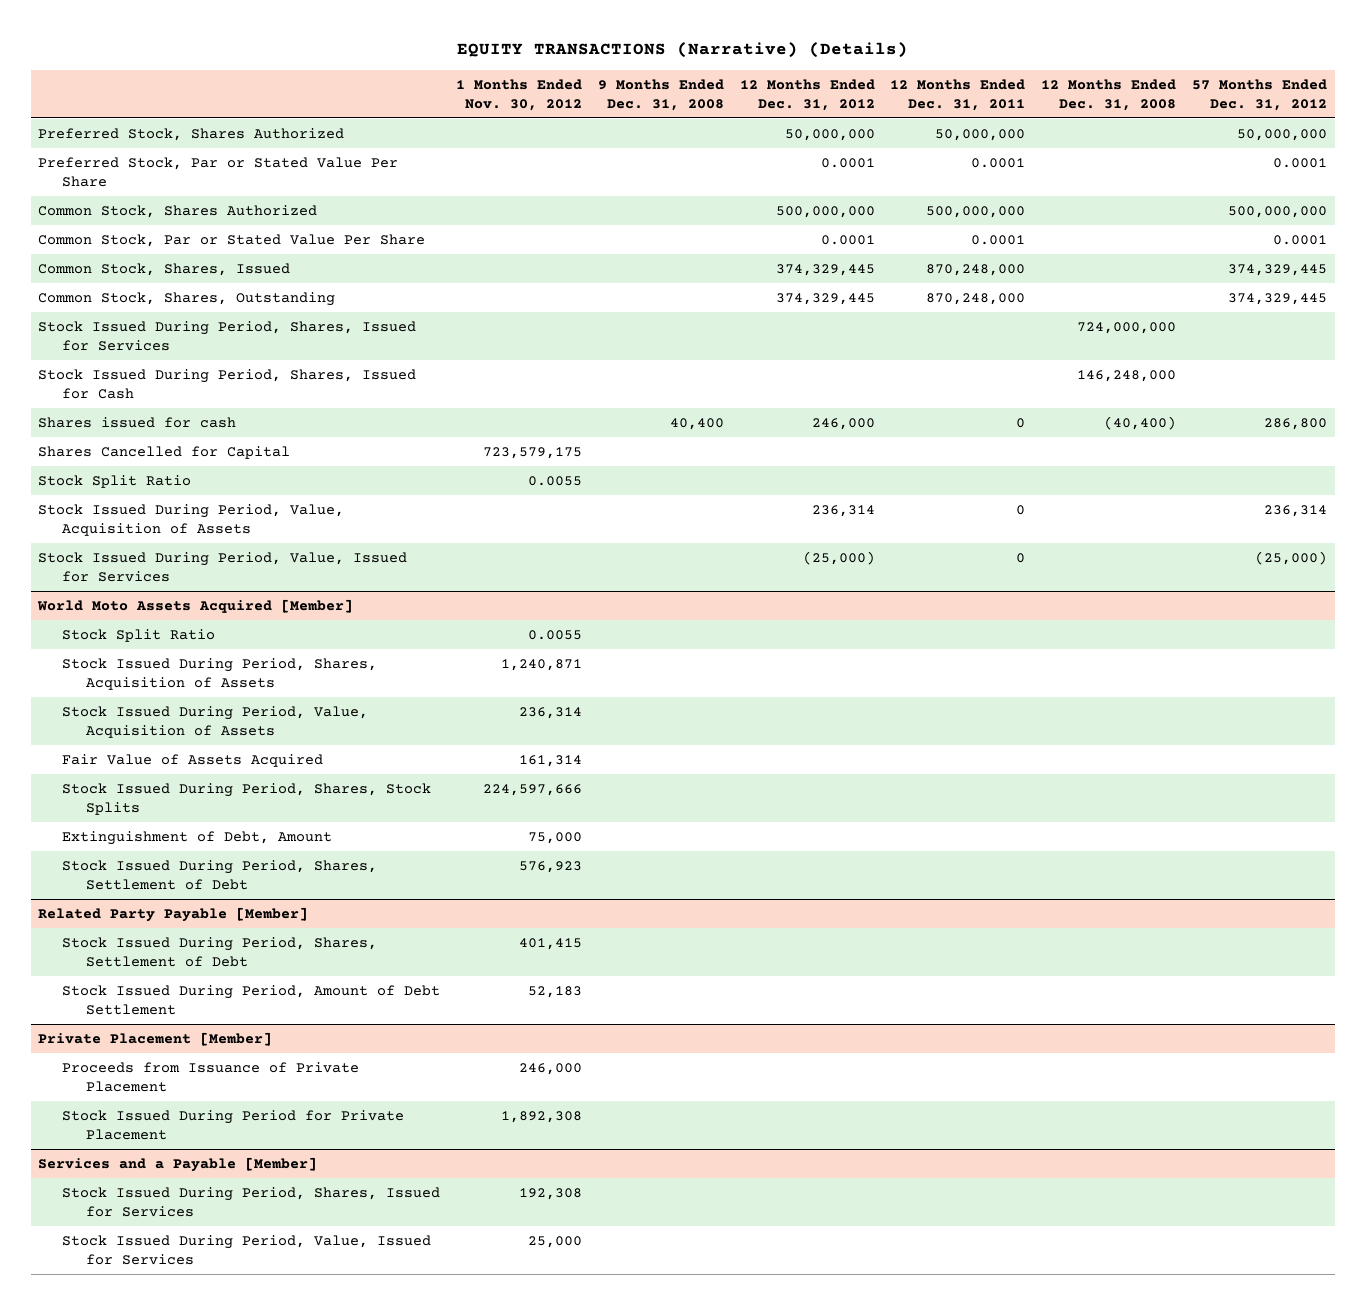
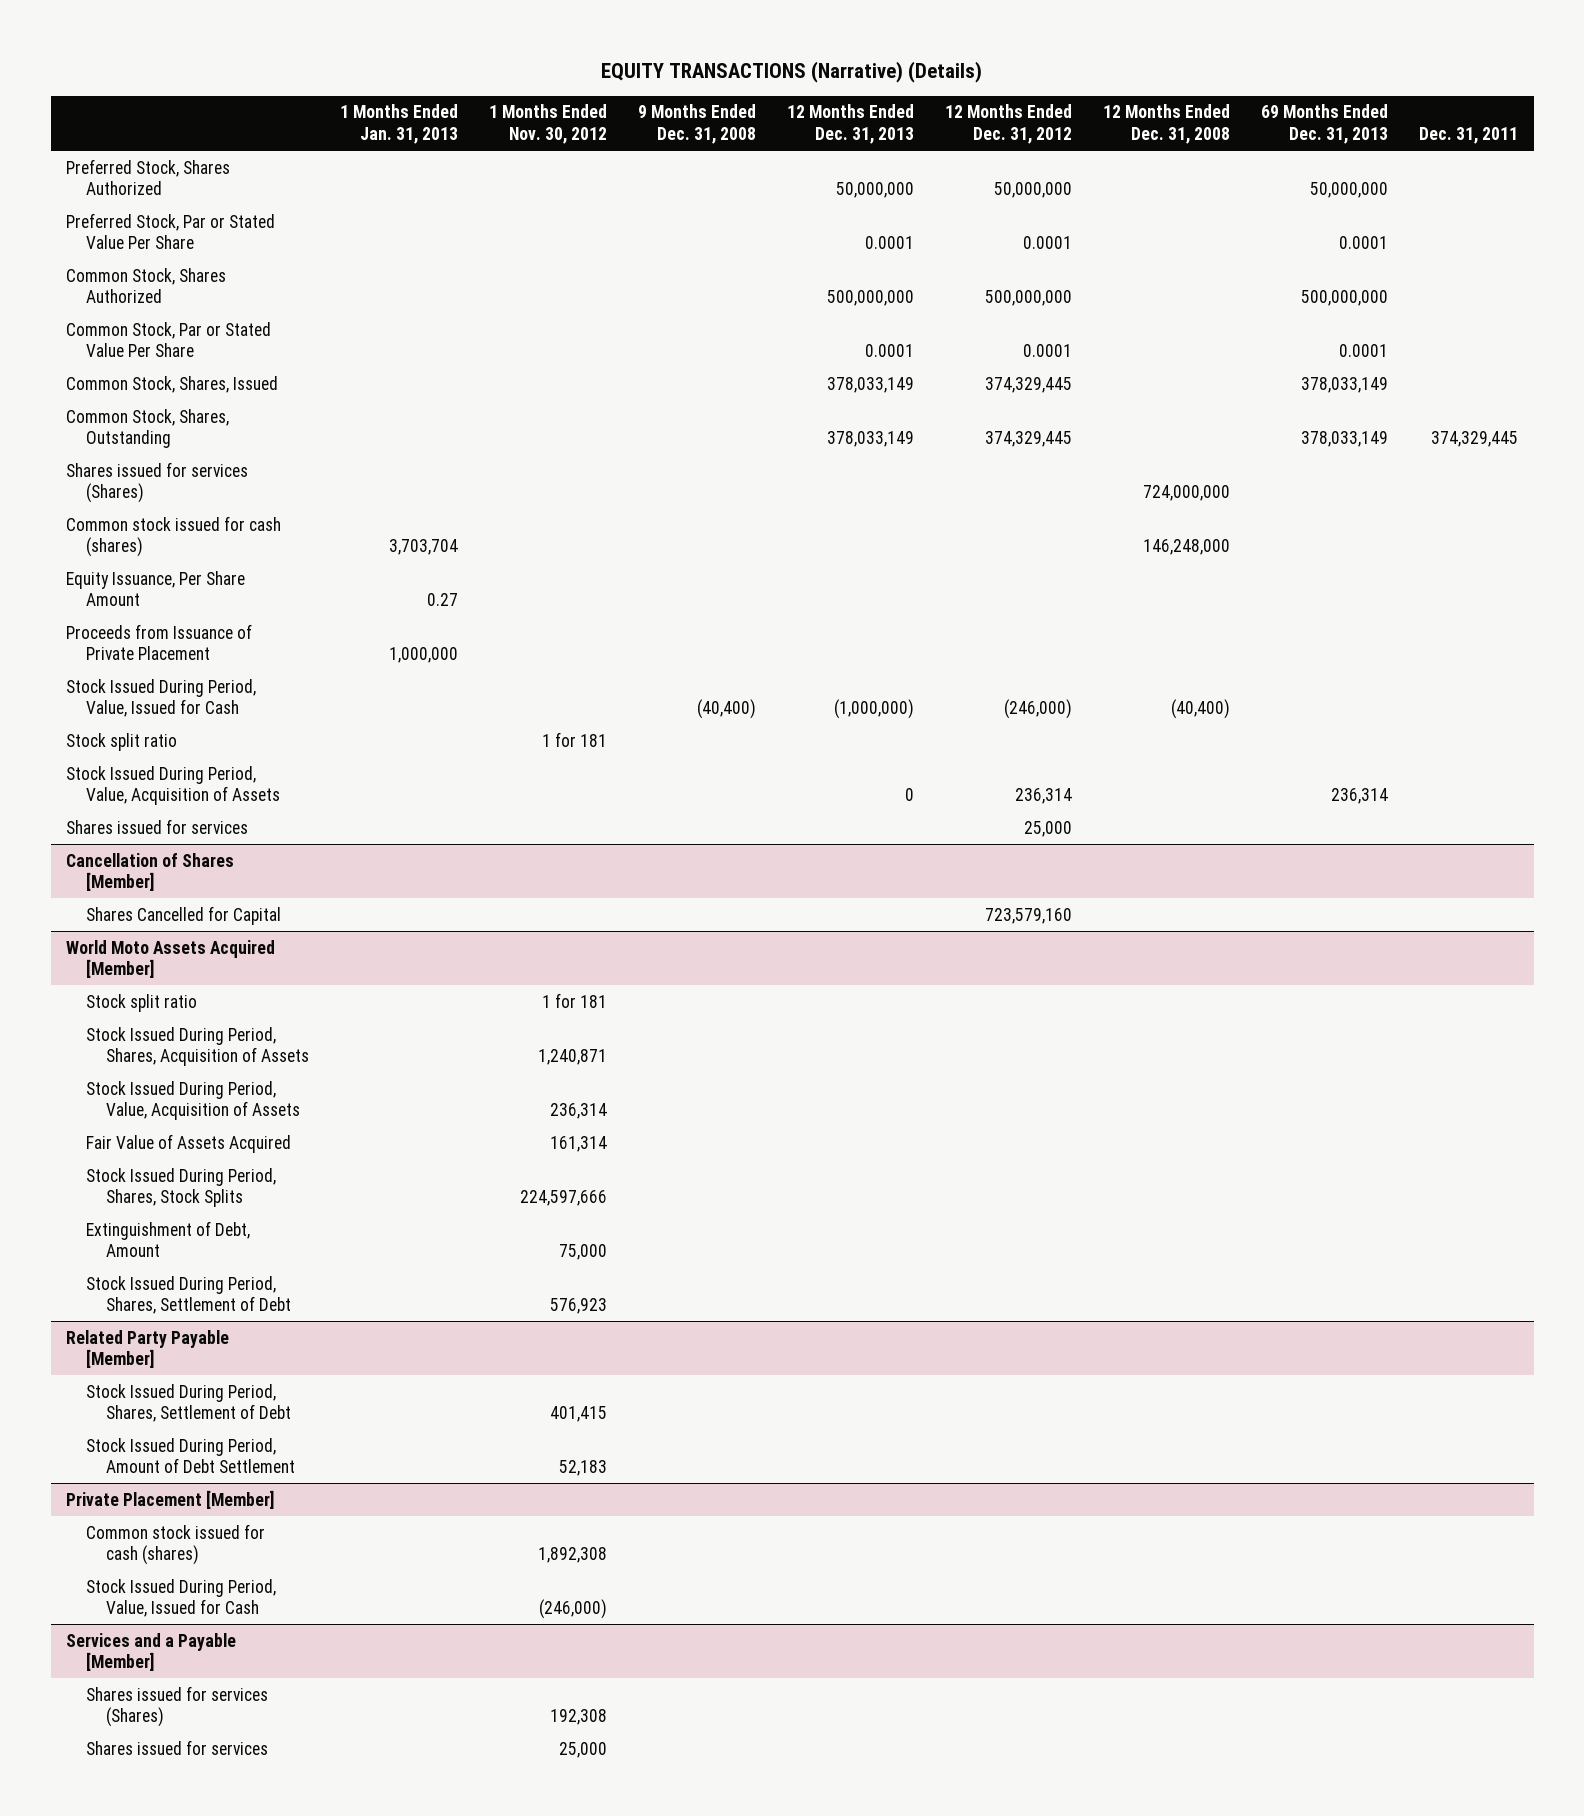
[890,78,1026,111] 12 Months Ended Dec. 31, 2011 -> none
[1192,78,1328,111] 57 Months Ended Dec. 31, 2012 -> none
none -> [339,104,458,145] 1 Months Ended Jan. 31, 2013
none -> [786,104,914,145] 12 Months Ended Dec. 31, 2013
none -> [1260,104,1388,145] 69 Months Ended Dec. 31, 2013
none -> [1418,127,1518,145] Dec. 31, 2011
[38,445,291,459] Shares Cancelled for Capital -> none
[38,320,417,352] Stock Issued During Period, Shares, Issued for Services -> [66,461,249,504] Shares issued for services (Shares)
[38,368,417,400] Stock Issued During Period, Shares, Issued for Cash -> [66,515,282,558] Common stock issued for cash (shares)
none -> [66,570,246,607] Equity Issuance, Per Share Amount
none -> [66,623,253,661] Proceeds from Issuance of Private Placement
[38,416,237,428] Shares issued for cash -> [66,678,257,718] Stock Issued During Period, Value, Issued for Cash
[669,417,724,430] 40,400 -> [696,699,756,720] (40,400)
[811,417,875,430] 246,000 -> [1003,699,1072,720] (246,000)
[38,474,192,488] Stock Split Ratio -> [66,732,178,751] Stock split ratio
[528,475,583,486] 0.0055 -> [541,731,607,747] 1 for 181
[38,551,408,583] Stock Issued During Period, Value, Issued for Services -> [66,818,249,834] Shares issued for services
[802,550,875,565] (25,000) -> [1023,820,1072,837] 25,000
none -> [66,852,235,892] Cancellation of Shares [Member]
none -> [85,905,281,925] Shares Cancelled for Capital
[62,628,216,642] Stock Split Ratio -> [85,993,197,1012] Stock split ratio
[528,629,583,640] 0.0055 -> [541,992,607,1008] 1 for 181
[62,1061,360,1093] Proceeds from Issuance of Private Placement -> none
[62,1109,405,1141] Stock Issued During Period for Private Placement -> [85,1523,265,1566] Common stock issued for cash (shares)
none -> [85,1578,276,1618] Stock Issued During Period, Value, Issued for Cash
[62,1186,441,1218] Stock Issued During Period, Shares, Issued for Services -> [85,1685,268,1728] Shares issued for services (Shares)
[62,1234,432,1266] Stock Issued During Period, Value, Issued for Services -> [85,1739,268,1755] Shares issued for services

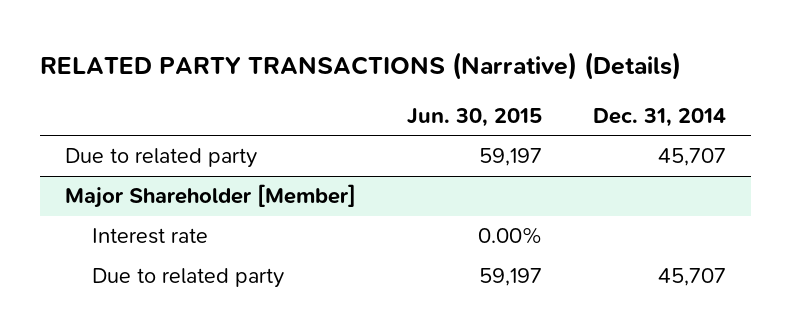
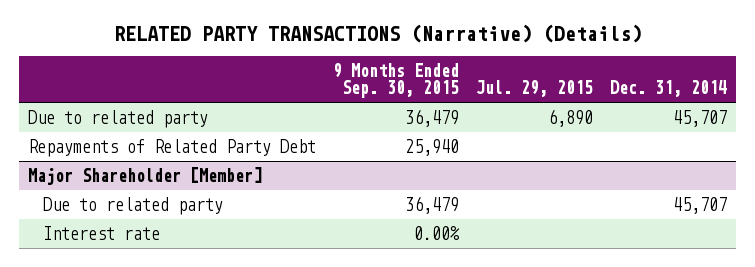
[407,107,543,127] Jun. 30, 2015 -> none
none -> [333,62,460,99] 9 Months Ended Sep. 30, 2015
none -> [476,80,594,98] Jul. 29, 2015
none -> [28,139,317,158] Repayments of Related Party Debt
[92,228,209,245] Interest rate -> [42,226,160,241] Interest rate

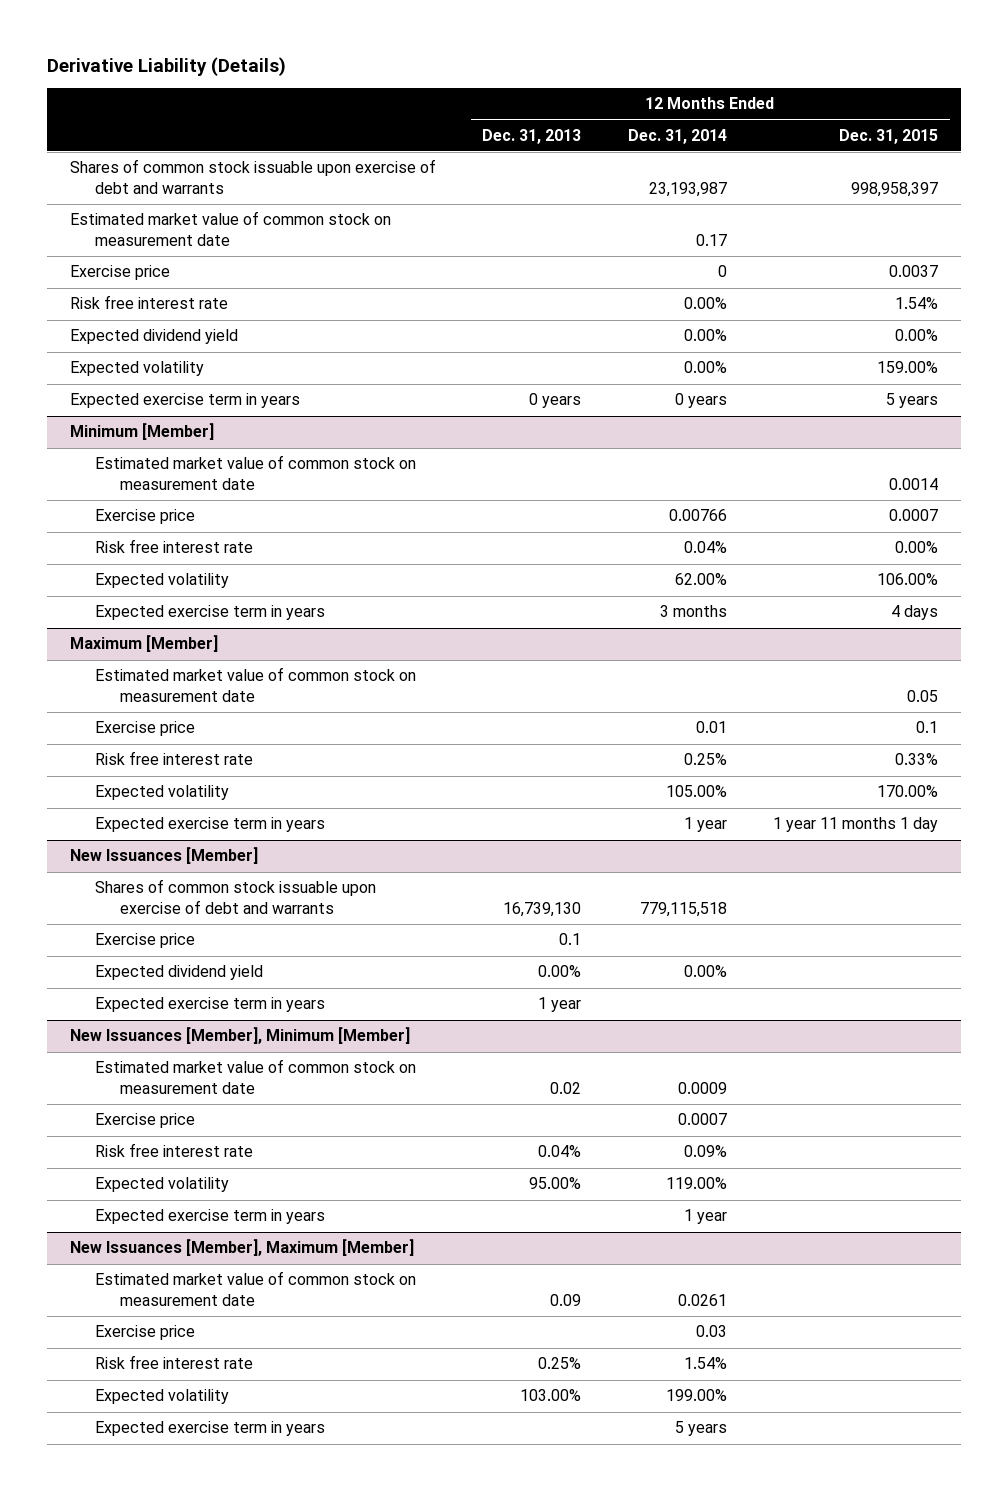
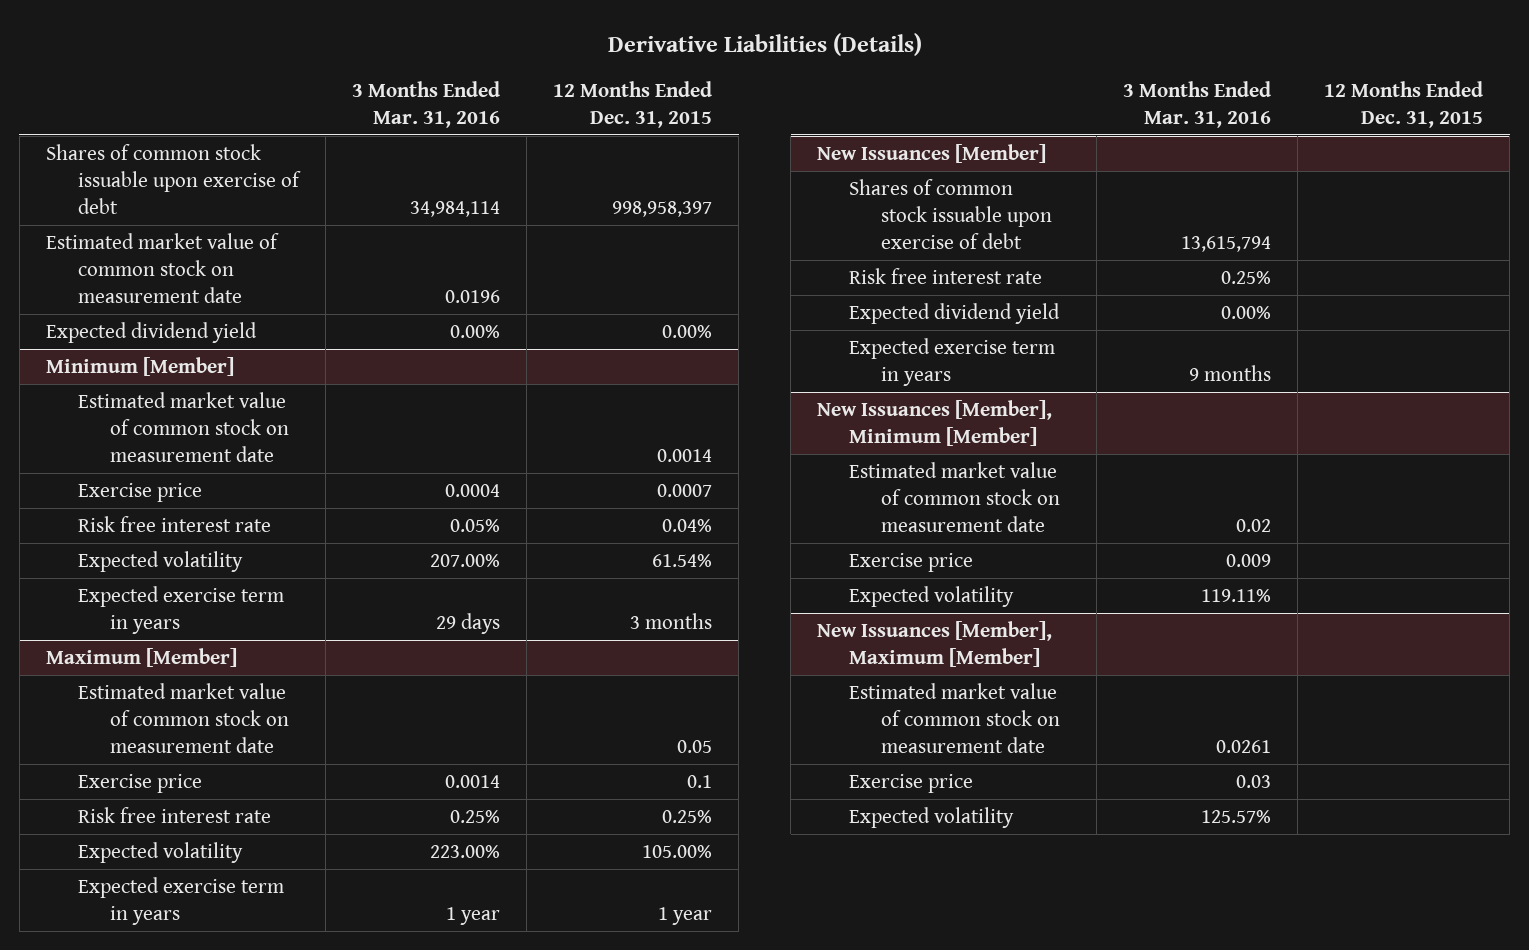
[46,56,286,76] Derivative Liability (Details) -> [607,32,922,56] Derivative Liabilities (Details)
[482,128,582,144] Dec. 31, 2013 -> none
[627,128,727,144] Dec. 31, 2014 -> none
none -> [351,80,500,128] 3 Months Ended Mar. 31, 2016
[69,159,436,195] Shares of common stock issuable upon exercise of debt and warrants -> [45,144,301,214] Shares of common stock issuable upon exercise of debt
[69,265,170,281] Exercise price -> none
[69,295,228,310] Risk free interest rate -> none
[69,361,204,377] Expected volatility -> none
[69,393,300,409] Expected exercise term in years -> none
[895,541,939,554] 0.00% -> [661,519,712,533] 0.04%
[877,573,939,586] 106.00% -> [651,554,712,568] 61.54%
[891,605,939,621] 4 days -> [629,612,712,629] 3 months
[895,753,939,766] 0.33% -> [661,810,712,824] 0.25%
[877,785,939,798] 170.00% -> [641,845,712,859] 105.00%
[773,817,939,833] 1 year 11 months 1 day -> [657,906,712,925] 1 year
[94,933,195,949] Exercise price -> none
[94,879,376,915] Shares of common stock issuable upon exercise of debt and warrants -> [849,179,1053,249] Shares of common stock issuable upon exercise of debt
none -> [849,268,1043,285] Risk free interest rate
[94,1143,253,1158] Risk free interest rate -> none
[94,1209,325,1225] Expected exercise term in years -> none
[94,1355,253,1370] Risk free interest rate -> none
[94,1421,325,1437] Expected exercise term in years -> none

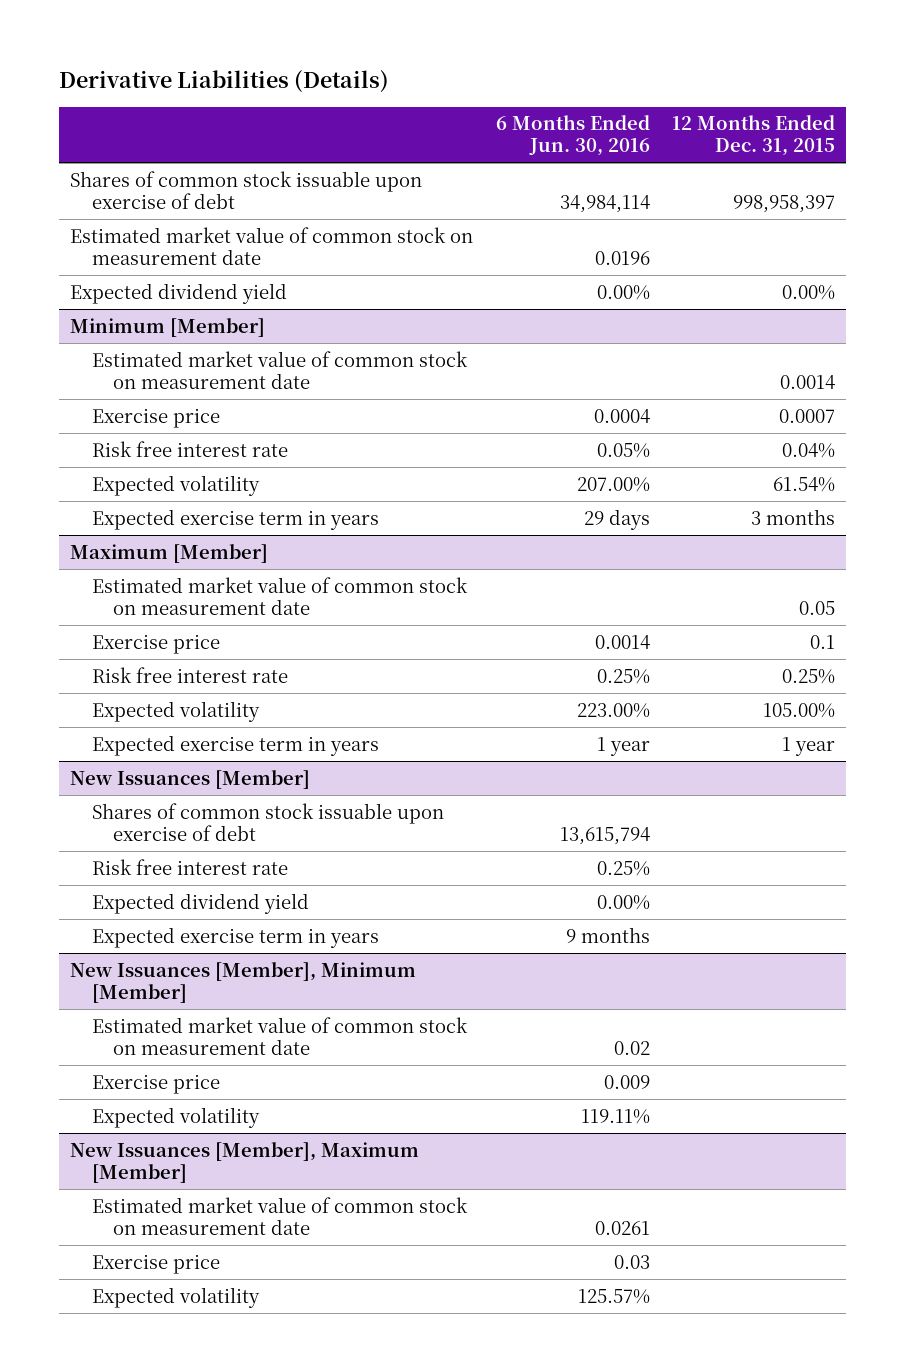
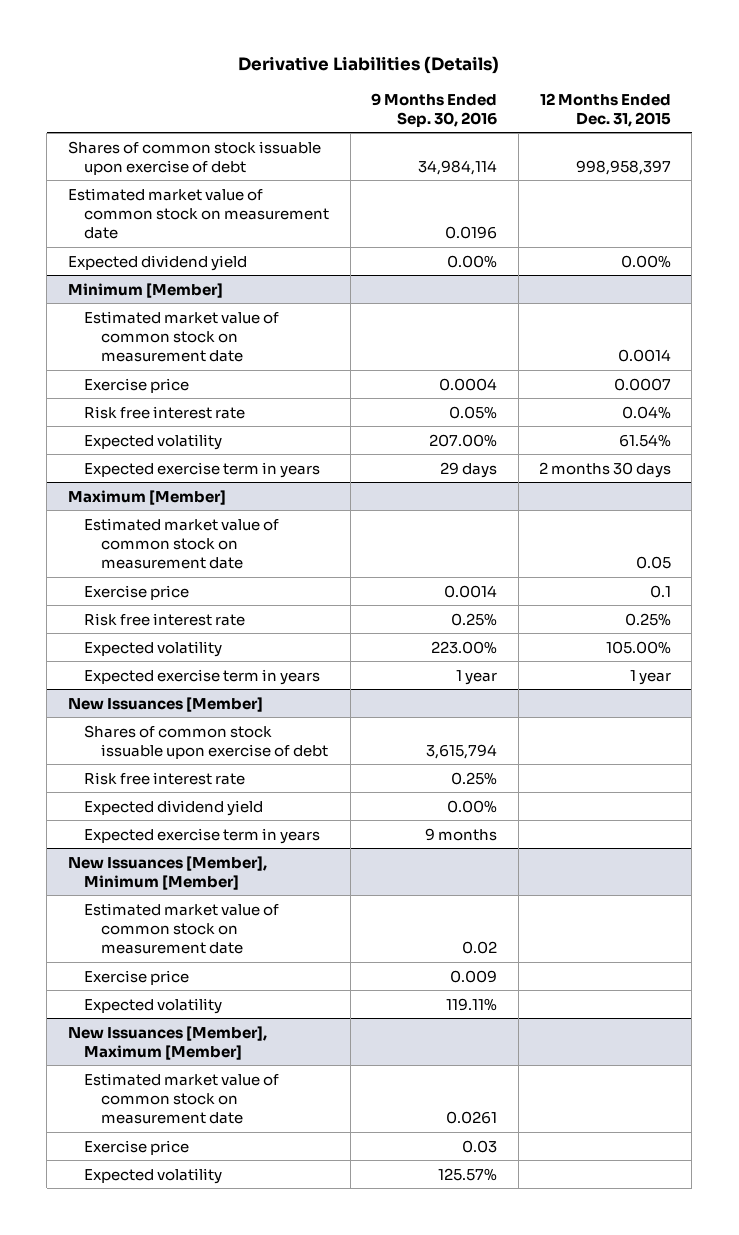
[495,115,650,157] 6 Months Ended Jun. 30, 2016 -> none
none -> [371,92,498,127] 9 Months Ended Sep. 30, 2016
[751,508,836,525] 3 months -> [538,461,671,478] 2 months 30 days

